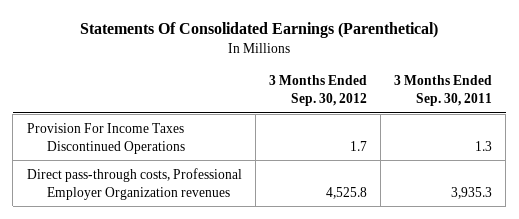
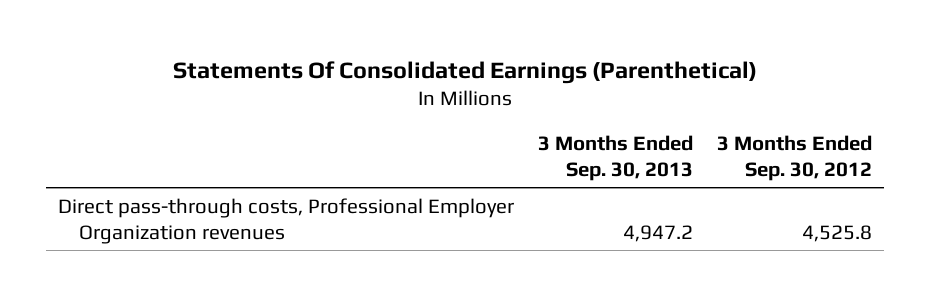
[394,75,493,106] 3 Months Ended Sep. 30, 2011 -> none
none -> [537,134,693,181] 3 Months Ended Sep. 30, 2013
[26,122,185,154] Provision For Income Taxes Discontinued Operations -> none

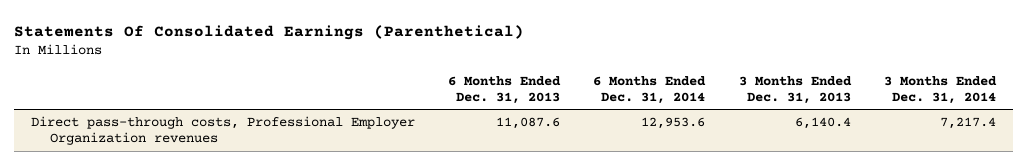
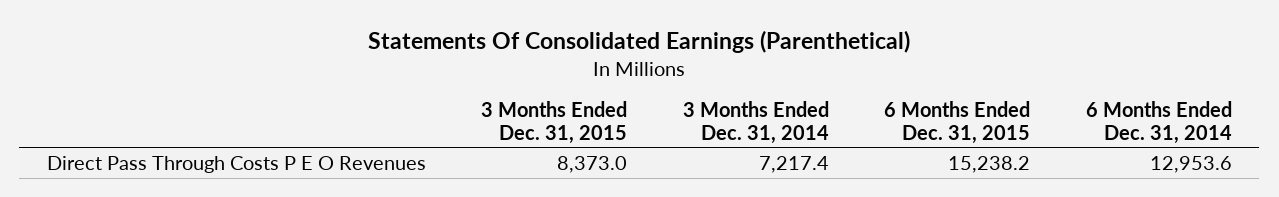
[448,75,562,104] 6 Months Ended Dec. 31, 2013 -> none
[738,75,852,104] 3 Months Ended Dec. 31, 2013 -> none
none -> [481,100,628,145] 3 Months Ended Dec. 31, 2015
none -> [884,100,1031,145] 6 Months Ended Dec. 31, 2015
[30,116,415,146] Direct pass-through costs, Professional Employer Organization revenues -> [46,156,426,174] Direct Pass Through Costs P E O Revenues

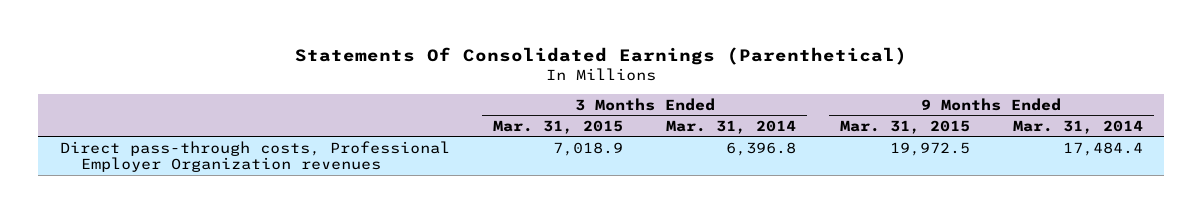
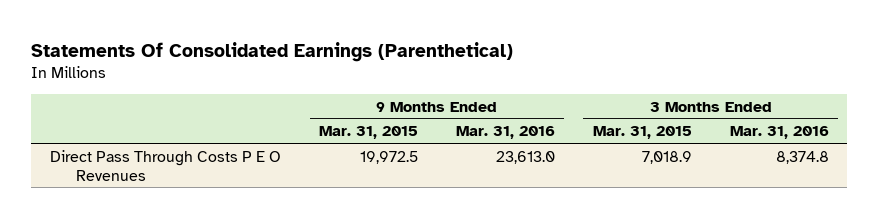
[666,120,797,135] Mar. 31, 2014 -> none
[1012,120,1143,135] Mar. 31, 2014 -> none
none -> [455,126,555,140] Mar. 31, 2016
none -> [729,126,829,140] Mar. 31, 2016
[59,140,450,173] Direct pass-through costs, Professional Employer Organization revenues -> [50,149,282,181] Direct Pass Through Costs P E O Revenues

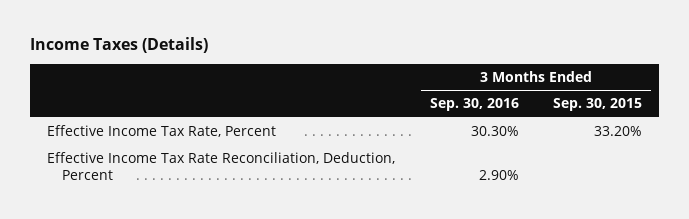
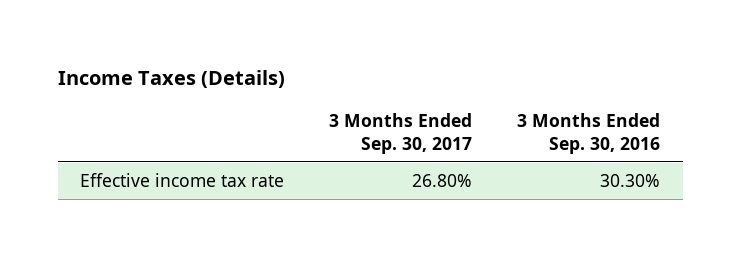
[553,98,643,112] Sep. 30, 2015 -> none
none -> [329,113,473,154] 3 Months Ended Sep. 30, 2017
[47,151,396,181] Effective Income Tax Rate Reconciliation, Deduction, Percent -> none
[47,124,277,137] Effective Income Tax Rate, Percent -> [80,173,285,188] Effective income tax rate

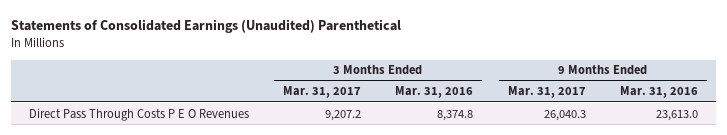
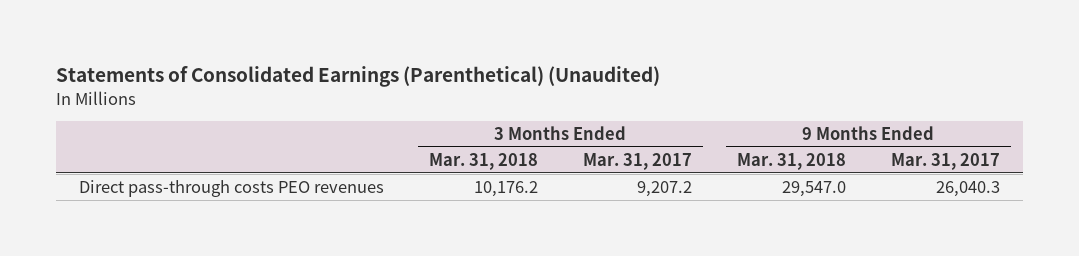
[11,19,402,34] Statements of Consolidated Earnings (Unaudited) Parenthetical -> [56,66,661,88] Statements of Consolidated Earnings (Parenthetical) (Unaudited)
[395,86,474,99] Mar. 31, 2016 -> none
[620,86,699,99] Mar. 31, 2016 -> none
none -> [428,152,538,170] Mar. 31, 2018
none -> [736,152,846,170] Mar. 31, 2018
[28,107,249,121] Direct Pass Through Costs P E O Revenues -> [78,179,384,197] Direct pass-through costs PEO revenues

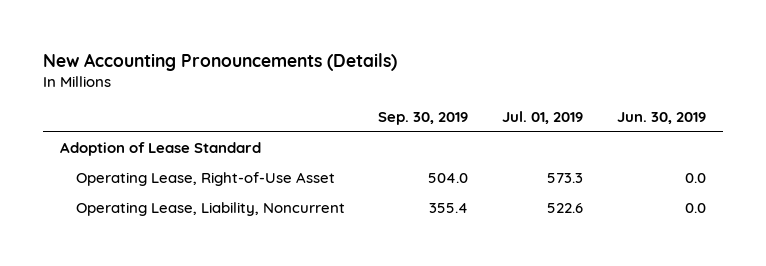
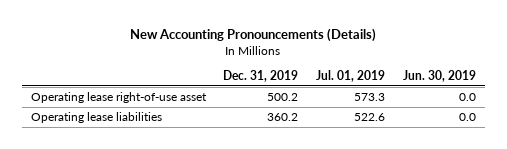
[378,112,469,126] Sep. 30, 2019 -> none
none -> [223,69,299,82] Dec. 31, 2019
[60,142,262,157] Adoption of Lease Standard -> none
[75,172,335,187] Operating Lease, Right-of-Use Asset -> [30,91,207,103] Operating lease right-of-use asset
[75,202,345,217] Operating Lease, Liability, Noncurrent -> [30,111,162,123] Operating lease liabilities

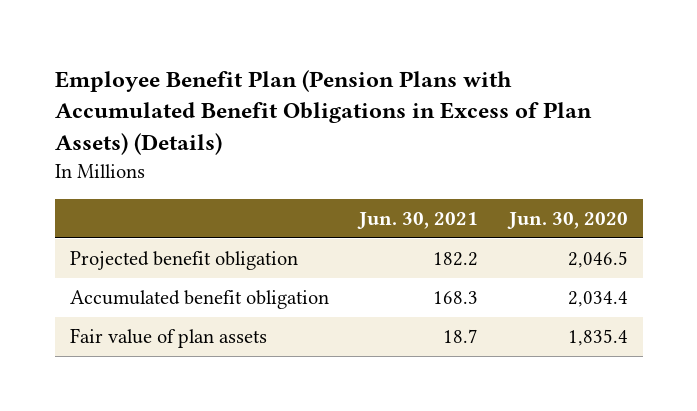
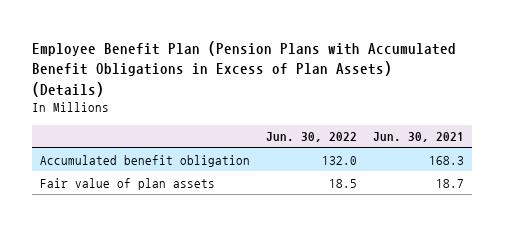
[506,211,628,229] Jun. 30, 2020 -> none
none -> [266,132,358,143] Jun. 30, 2022
[69,251,298,271] Projected benefit obligation -> none

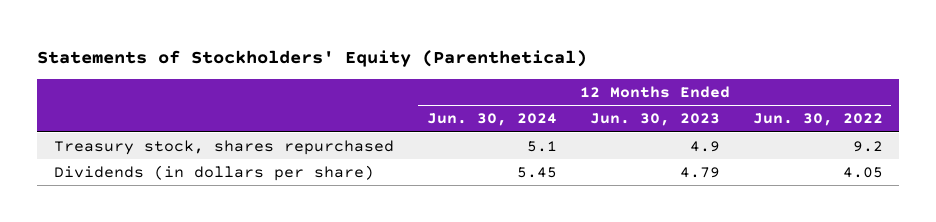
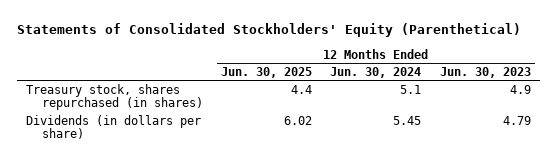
[37,49,588,67] Statements of Stockholders' Equity (Parenthetical) -> [16,23,521,38] Statements of Consolidated Stockholders' Equity (Parenthetical)
[752,113,883,127] Jun. 30, 2022 -> none
none -> [221,66,313,78] Jun. 30, 2025
[53,139,394,155] Treasury stock, shares repurchased -> [25,83,204,111] Treasury stock, shares repurchased (in shares)

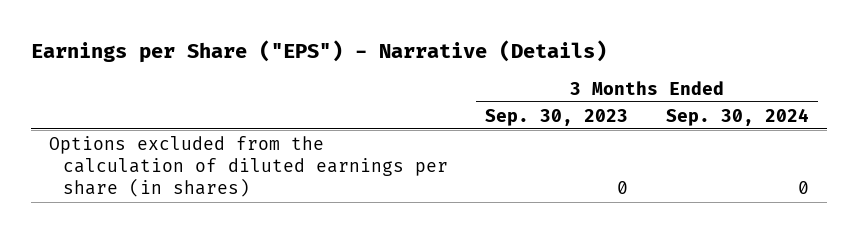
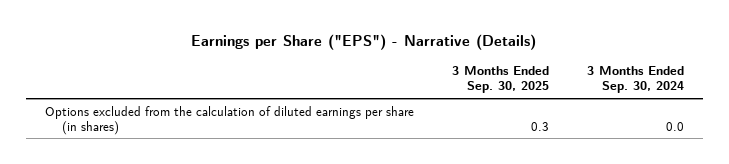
[485,108,629,126] Sep. 30, 2023 -> none
none -> [451,66,549,94] 3 Months Ended Sep. 30, 2025
[797,181,809,195] 0 -> [665,121,684,131] 0.0

